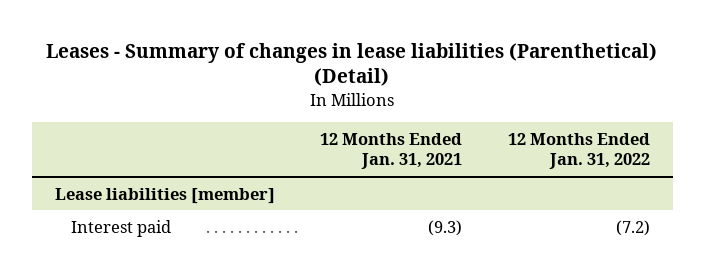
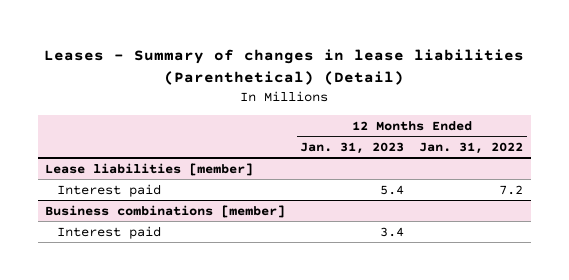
[320,133,463,170] 12 Months Ended Jan. 31, 2021 -> none
none -> [300,141,405,154] Jan. 31, 2023
[615,219,650,236] (7.2) -> [499,184,524,195] 7.2
none -> [45,204,286,218] Business combinations [member]
none -> [56,225,161,239] Interest paid

